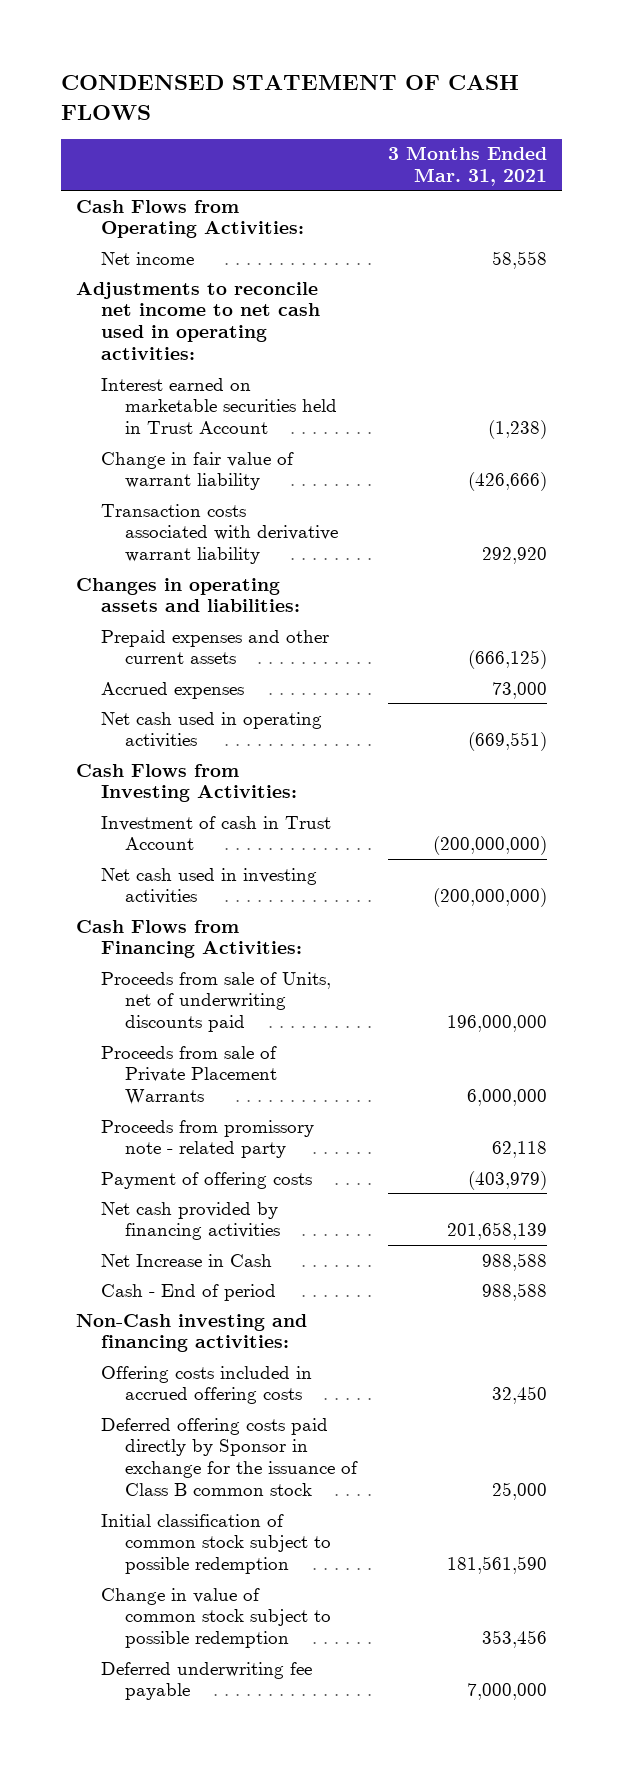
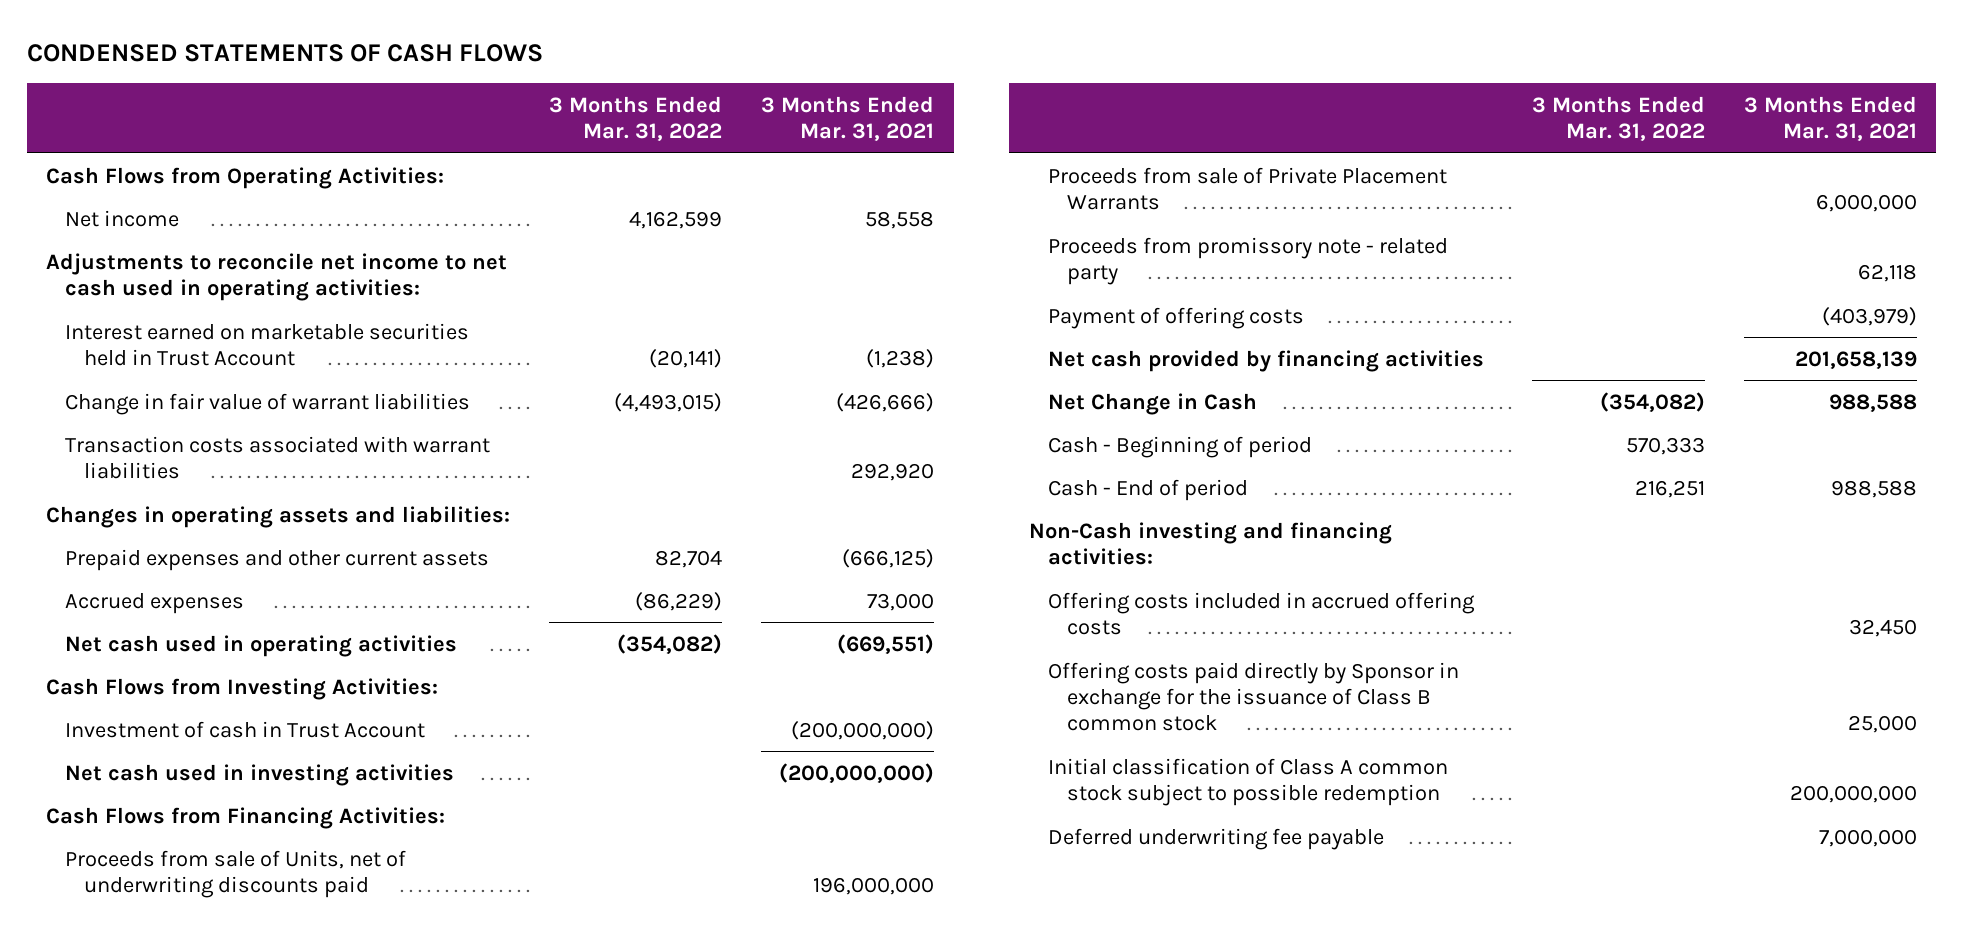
[60,75,519,120] CONDENSED STATEMENT OF CASH FLOWS -> [26,44,543,63] CONDENSED STATEMENTS OF CASH FLOWS
none -> [549,95,723,142] 3 Months Ended Mar. 31, 2022
[100,451,294,491] Change in fair value of warrant liability -> [65,392,471,415] Change in fair value of warrant liabilities
[100,503,339,565] Transaction costs associated with derivative warrant liability -> [65,435,491,479] Transaction costs associated with warrant liabilities
[100,1253,272,1267] Net Increase in Cash -> [1047,392,1257,415] Net Change in Cash
none -> [1047,435,1312,458] Cash - Beginning of period
[100,1587,332,1649] Change in value of common stock subject to possible redemption -> none
[100,1417,359,1497] Deferred offering costs paid directly by Sponsor in exchange for the issuance of Class B common stock -> [1047,661,1459,732] Offering costs paid directly by Sponsor in exchange for the issuance of Class B common stock
[100,1513,332,1575] Initial classification of common stock subject to possible redemption -> [1047,757,1448,806] Initial classification of Class A common stock subject to possible redemption
[446,1556,547,1575] 181,561,590 -> [1789,784,1917,803] 200,000,000

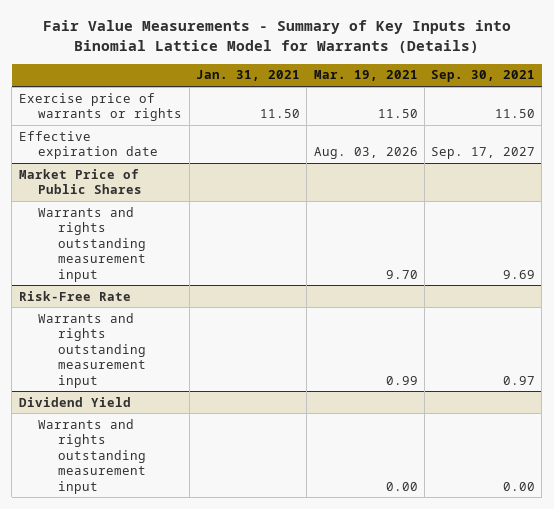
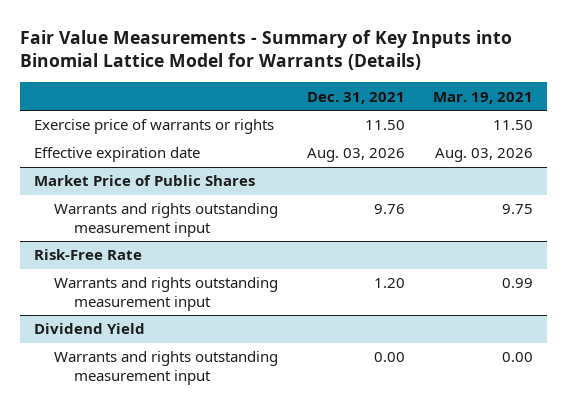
[196,70,301,82] Jan. 31, 2021 -> none
[431,70,536,83] Sep. 30, 2021 -> none
none -> [306,91,405,104] Dec. 31, 2021
[385,269,418,279] 9.70 -> [501,204,533,215] 9.75

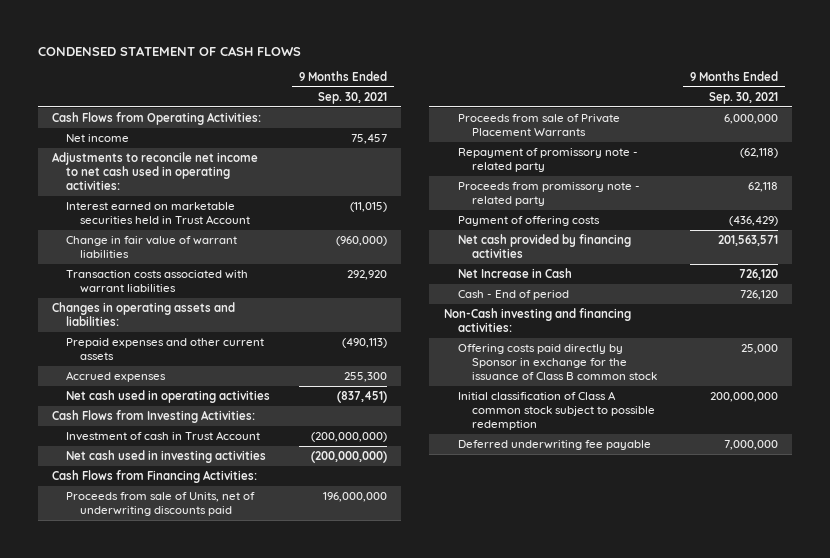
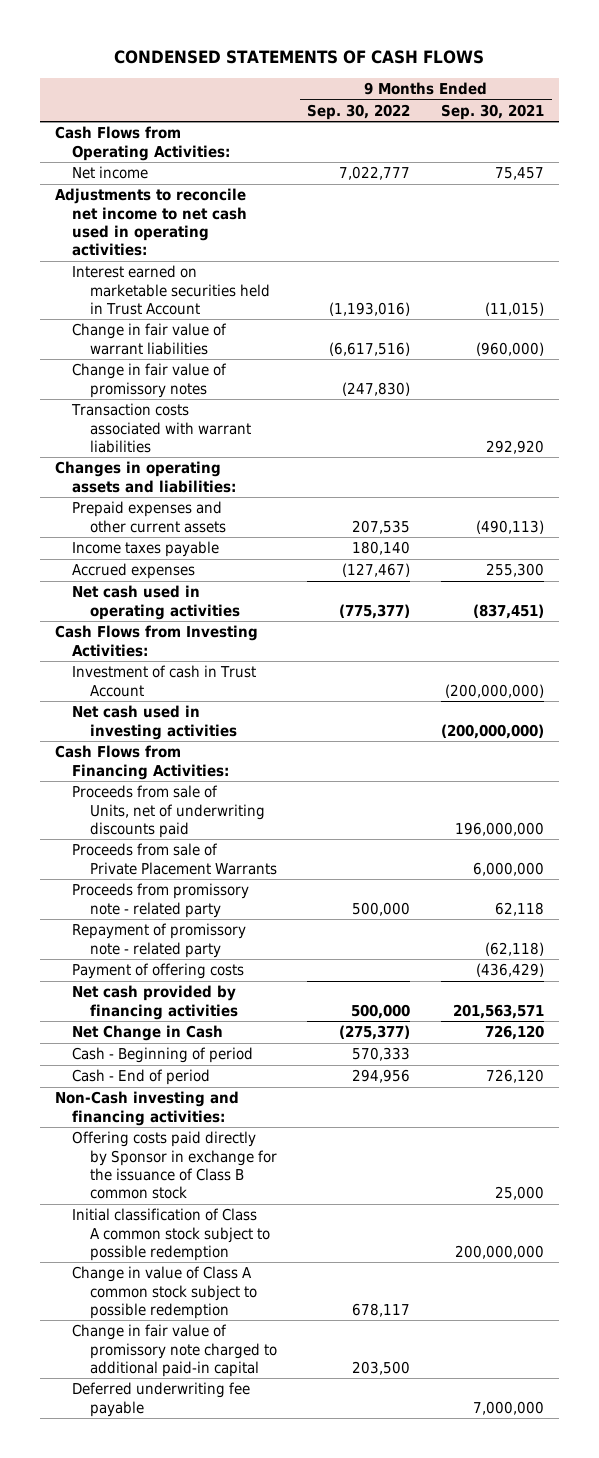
[38,45,302,56] CONDENSED STATEMENT OF CASH FLOWS -> [114,49,485,64] CONDENSED STATEMENTS OF CASH FLOWS
none -> [307,103,411,120] Sep. 30, 2022
none -> [72,363,228,398] Change in fair value of promissory notes
none -> [72,541,220,558] Income taxes payable
[457,147,638,172] Repayment of promissory note - related party -> [72,923,247,958] Repayment of promissory note - related party
[457,267,572,278] Net Increase in Cash -> [72,1025,224,1042] Net Change in Cash
none -> [72,1047,254,1064] Cash - Beginning of period
none -> [72,1266,257,1319] Change in value of Class A common stock subject to possible redemption
none -> [72,1324,277,1377] Change in fair value of promissory note charged to additional paid-in capital

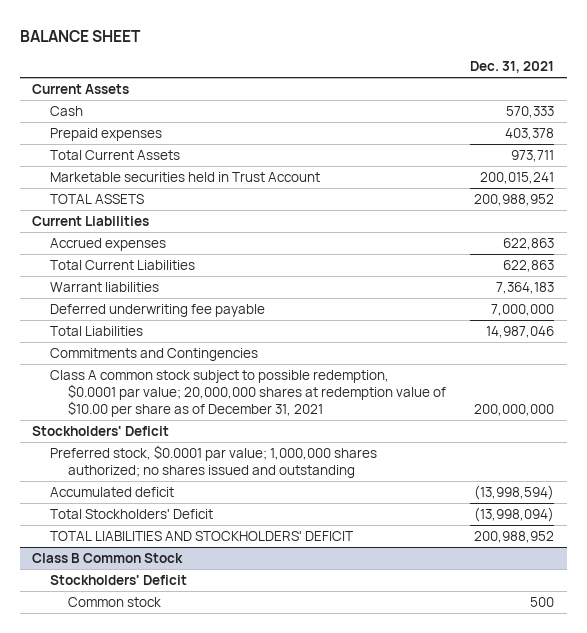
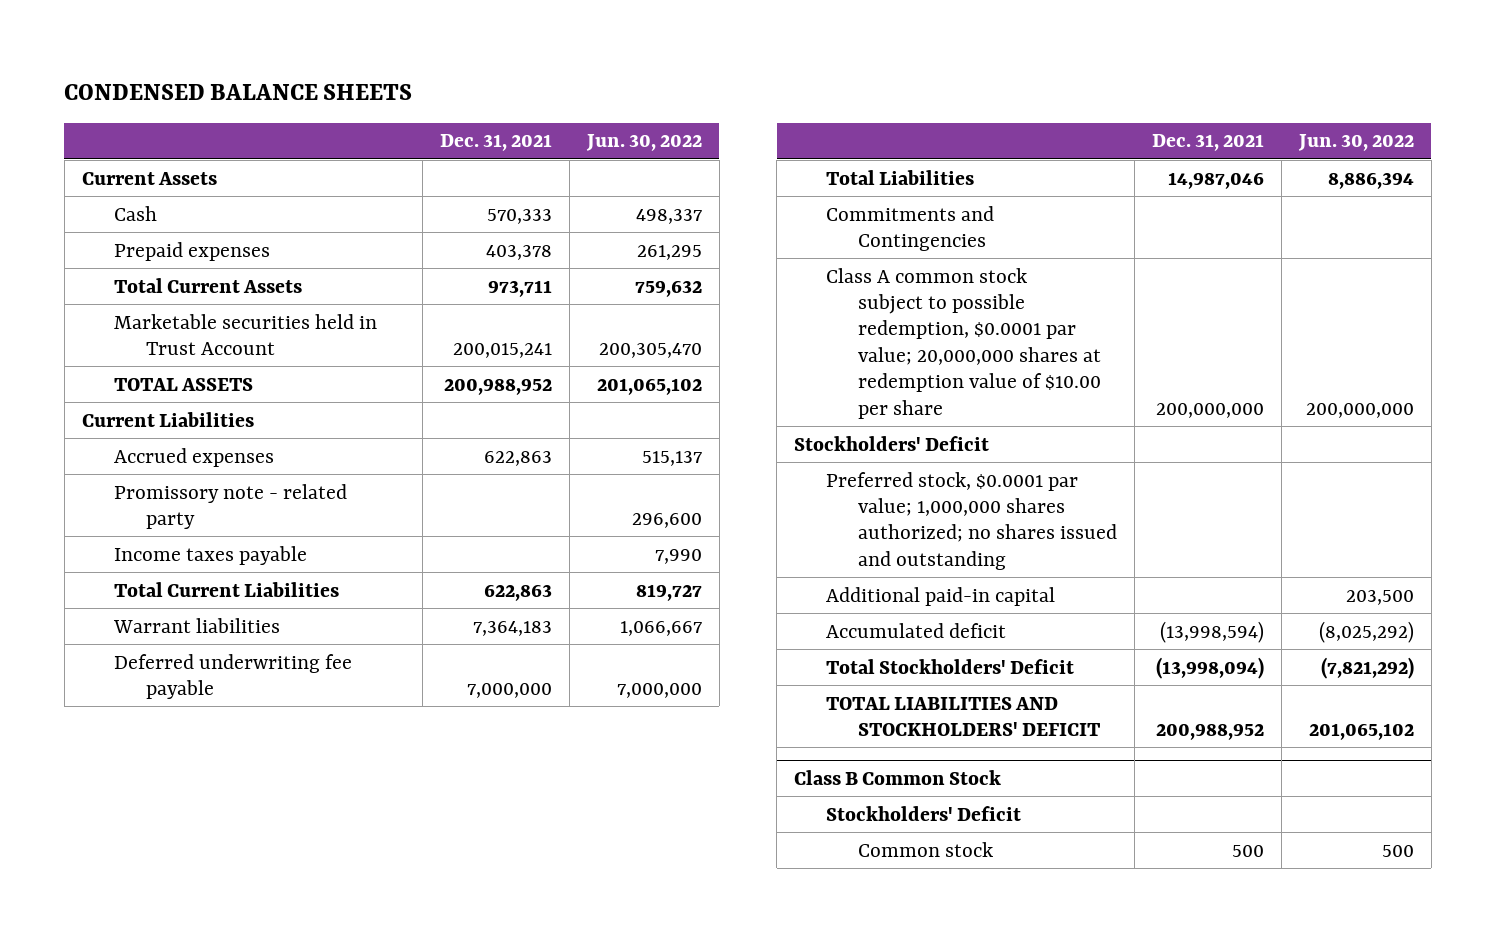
[20,29,142,42] BALANCE SHEET -> [64,83,413,100] CONDENSED BALANCE SHEETS
none -> [585,134,702,152] Jun. 30, 2022
none -> [113,483,347,530] Promissory note - related party
none -> [113,545,307,565] Income taxes payable
[50,370,447,418] Class A common stock subject to possible redemption, $0.0001 par value; 20,000,000 shares at redemption value of $10.00 per share as of December 31, 2021 -> [826,267,1102,419] Class A common stock subject to possible redemption, $0.0001 par value; 20,000,000 shares at redemption value of $10.00 per share
none -> [826,586,1056,606] Additional paid-in capital

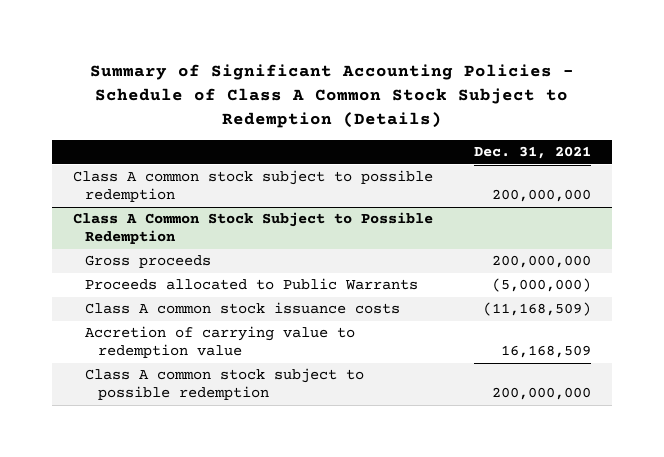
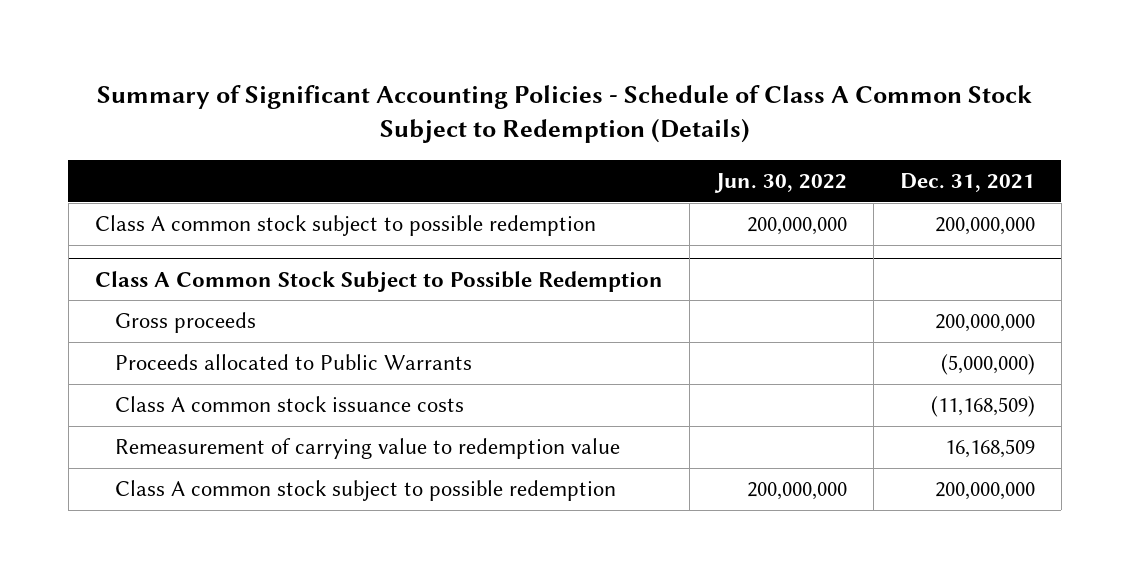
none -> [713,172,847,193] Jun. 30, 2022
[85,326,356,359] Accretion of carrying value to redemption value -> [115,438,621,460] Remeasurement of carrying value to redemption value

